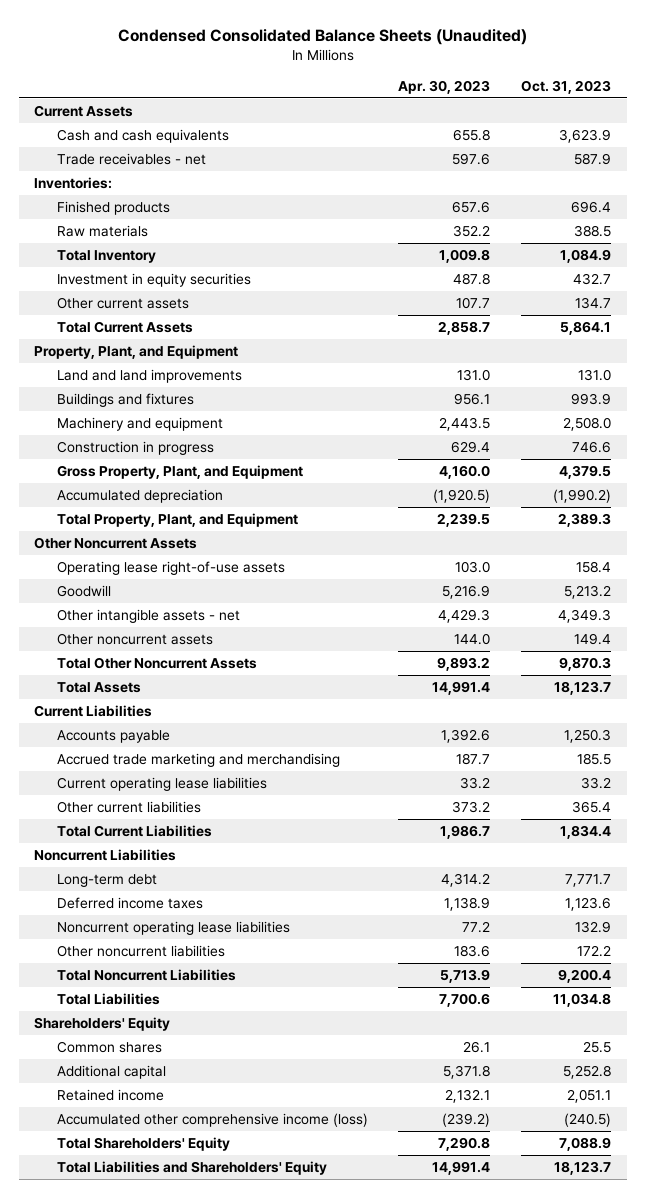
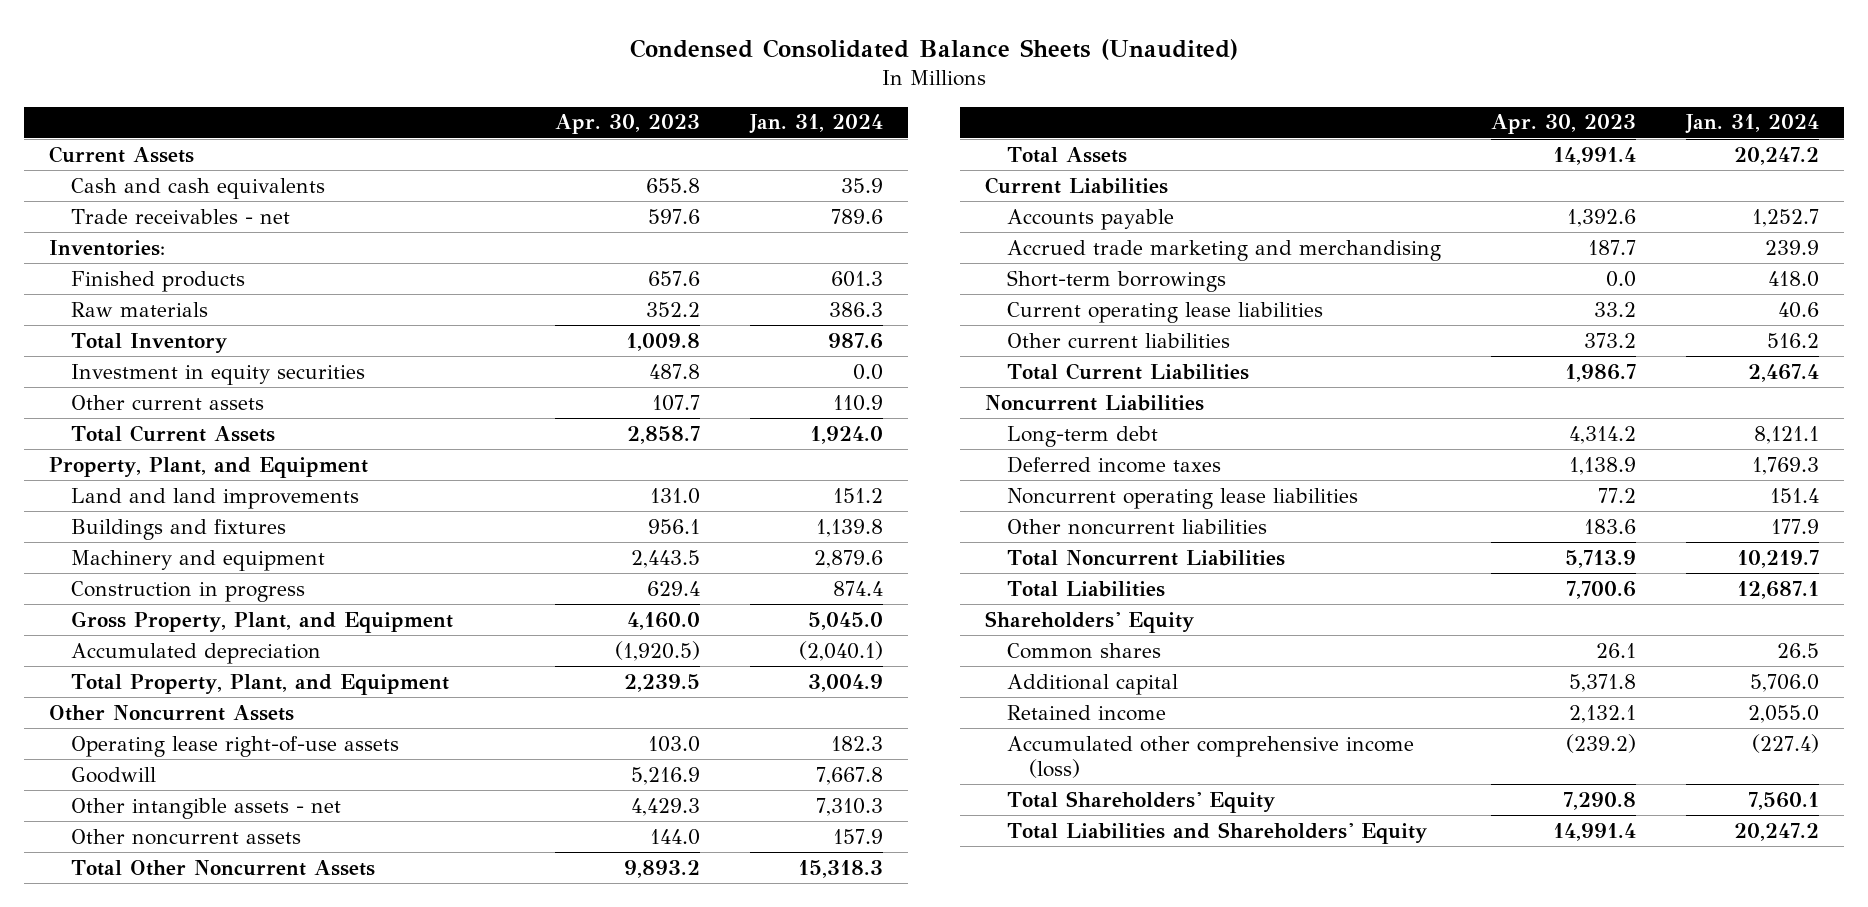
[521,79,612,94] Oct. 31, 2023 -> none
none -> [748,114,883,135] Jan. 31, 2024
none -> [1007,269,1227,292] Short-term borrowings

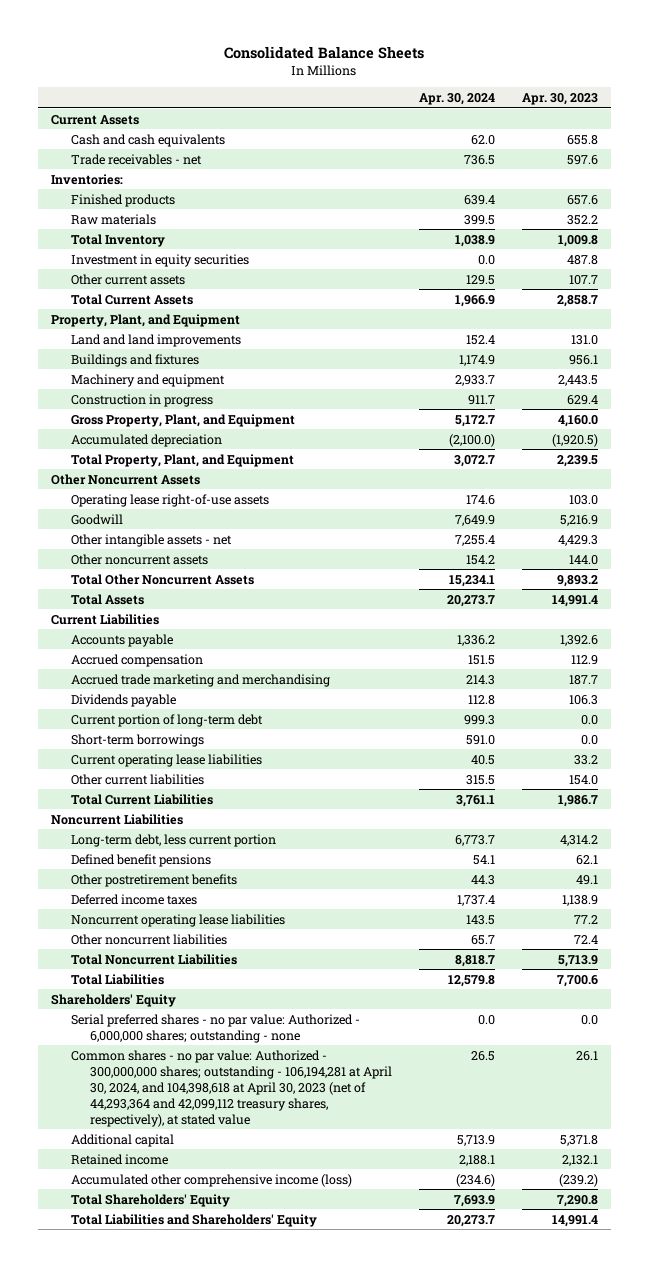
[630,38,1239,60] Condensed Consolidated Balance Sheets (Unaudited) -> [224,45,425,59] Consolidated Balance Sheets
[748,114,883,135] Jan. 31, 2024 -> none
none -> [418,93,495,106] Apr. 30, 2024
none -> [70,653,203,667] Accrued compensation
none -> [70,693,176,707] Dividends payable
none -> [70,713,263,727] Current portion of long-term debt
[1584,332,1637,348] 373.2 -> [568,774,598,785] 154.0
[1007,425,1159,447] Long-term debt -> [70,833,276,847] Long-term debt, less current portion
none -> [70,853,211,867] Defined benefit pensions
none -> [70,873,237,887] Other postretirement benefits
[1584,518,1637,534] 183.6 -> [573,934,598,944] 72.4
none -> [70,1013,360,1043] Serial preferred shares - no par value: Authorized - 6,000,000 shares; outstanding - none
[1007,642,1162,659] Common shares -> [70,1049,393,1127] Common shares - no par value: Authorized - 300,000,000 shares; outstanding - 106,194,281 at April 30, 2024, and 104,398,618 at April 30, 2023 (net of 44,293,364 and 42,099,112 treasury shares, respectively), at stated value

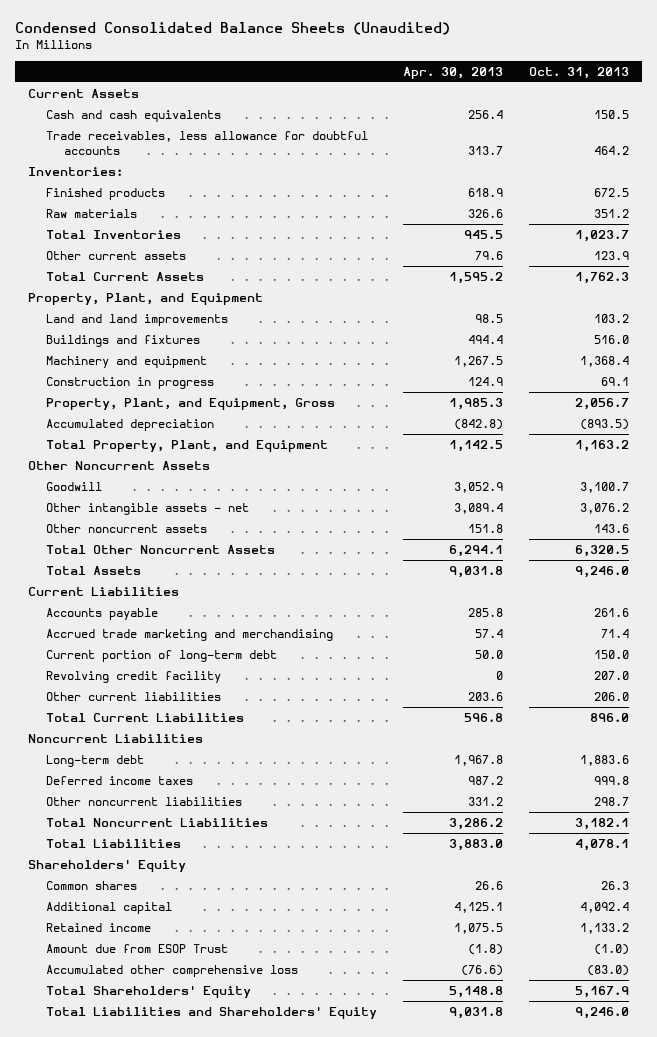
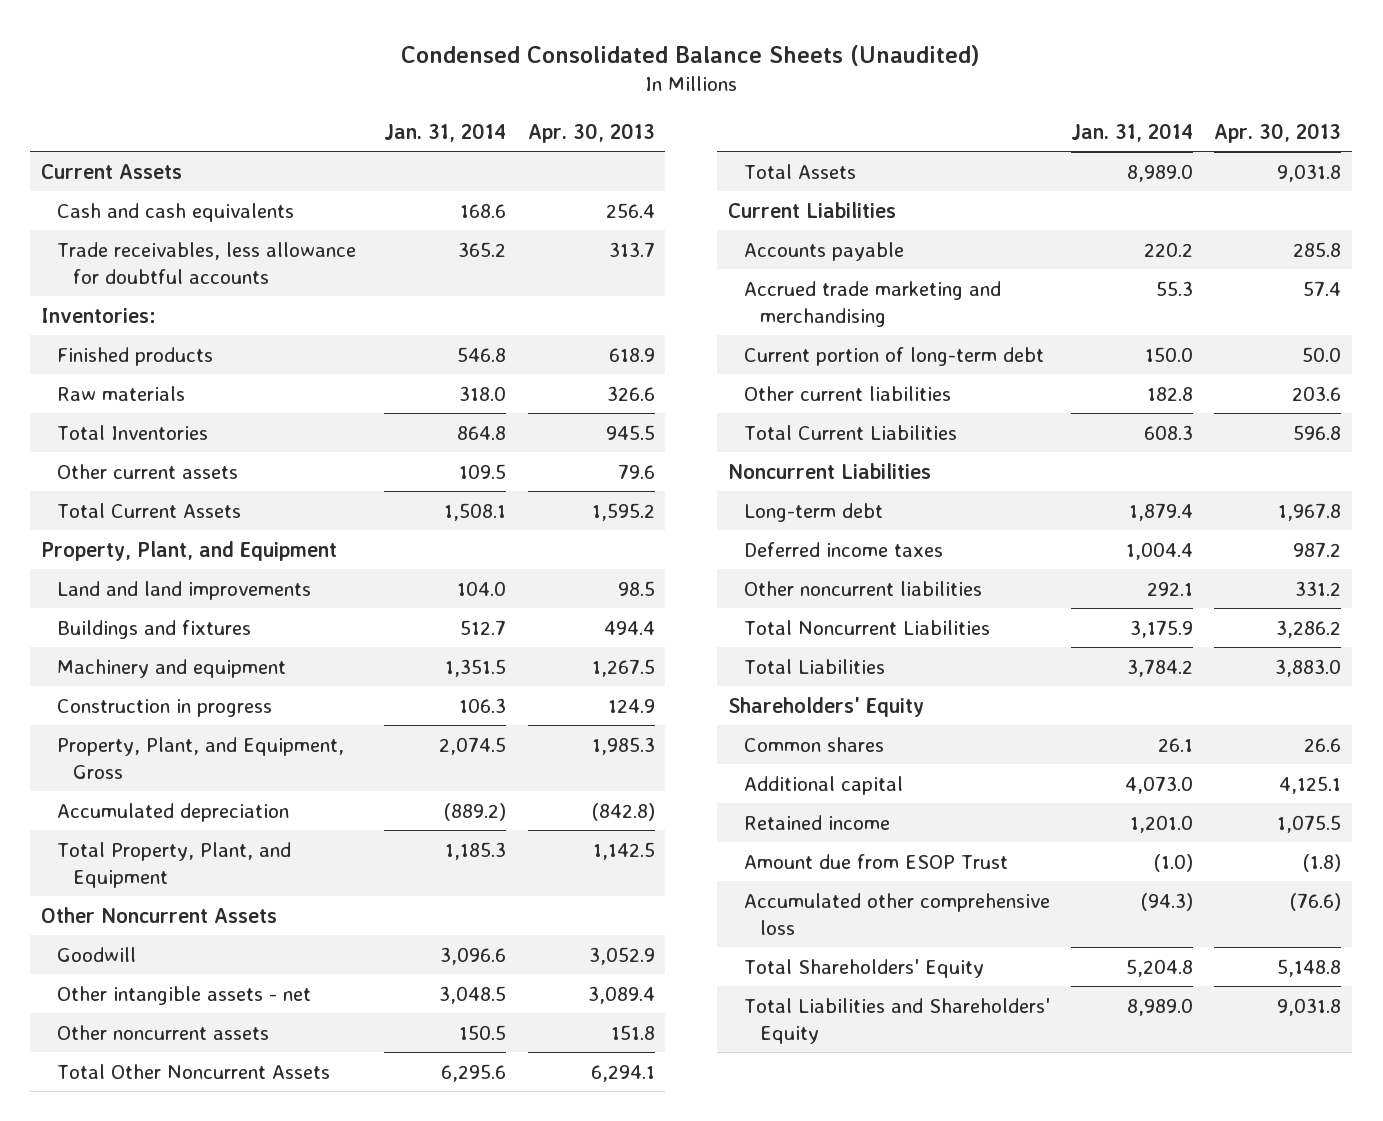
[528,66,629,79] Oct. 31, 2013 -> none
none -> [384,122,507,142] Jan. 31, 2014
[45,670,221,683] Revolving credit facility -> none

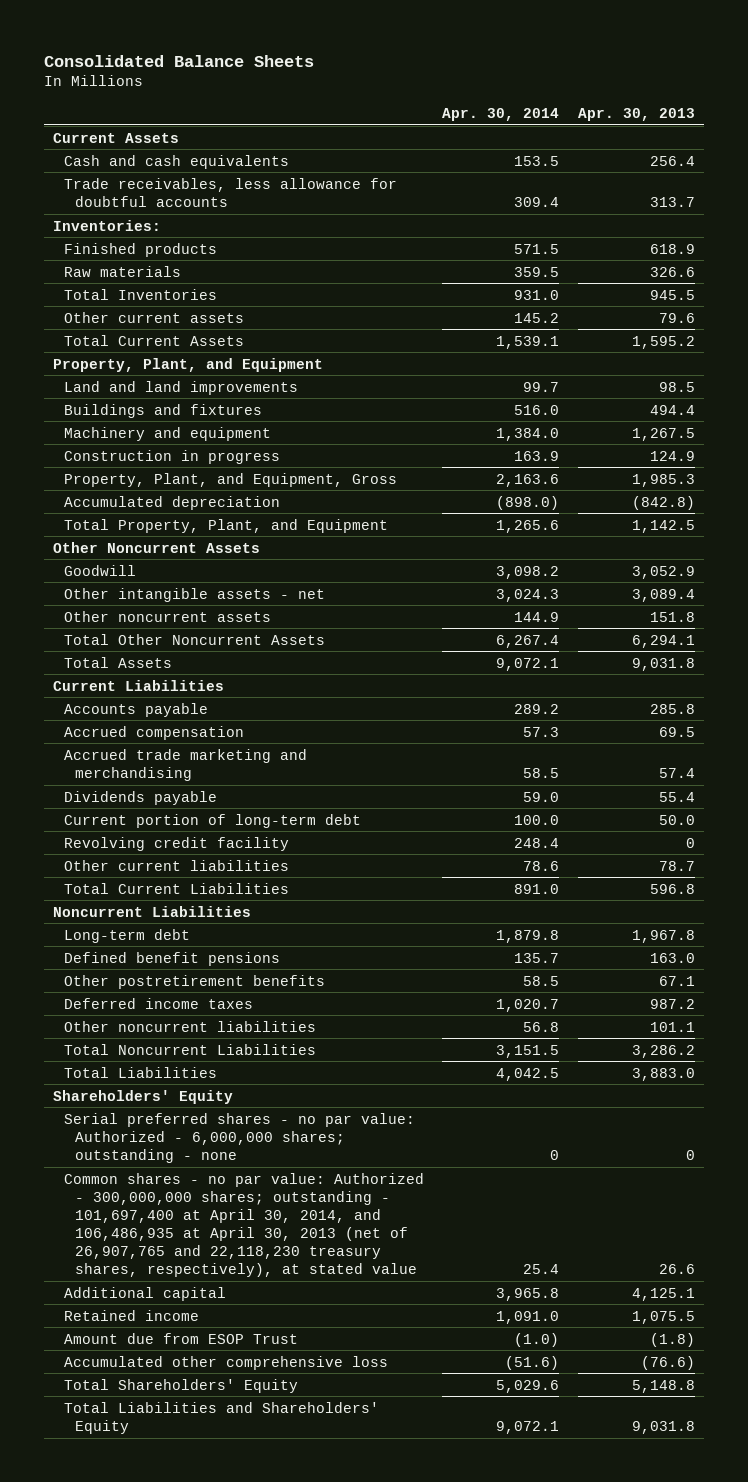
[401,44,981,66] Condensed Consolidated Balance Sheets (Unaudited) -> [43,54,314,67] Consolidated Balance Sheets
[384,122,507,142] Jan. 31, 2014 -> none
none -> [442,107,560,121] Apr. 30, 2014
none -> [64,725,245,740] Accrued compensation
none -> [64,790,218,805] Dividends payable
none -> [64,836,290,851] Revolving credit facility
[1292,385,1342,401] 203.6 -> [658,860,695,871] 78.7
none -> [64,951,281,966] Defined benefit pensions
none -> [64,974,326,989] Other postretirement benefits
[1295,580,1342,596] 331.2 -> [649,1021,695,1032] 101.1
none -> [64,1112,416,1163] Serial preferred shares - no par value: Authorized - 6,000,000 shares; outstanding - none
[743,736,884,752] Common shares -> [64,1172,425,1278] Common shares - no par value: Authorized - 300,000,000 shares; outstanding - 101,697,400 at April 30, 2014, and 106,486,935 at April 30, 2013 (net of 26,907,765 and 22,118,230 treasury shares, respectively), at stated value

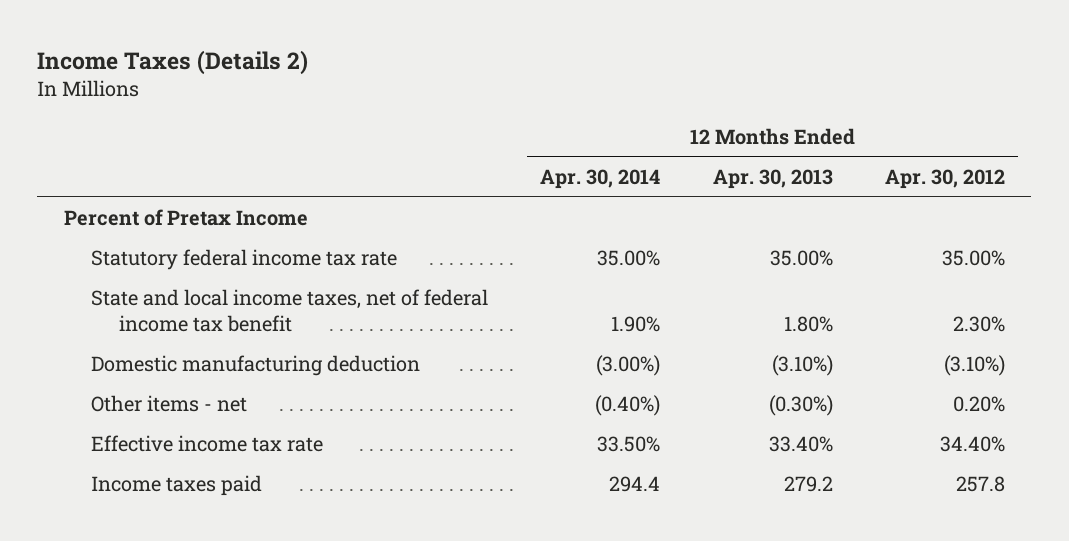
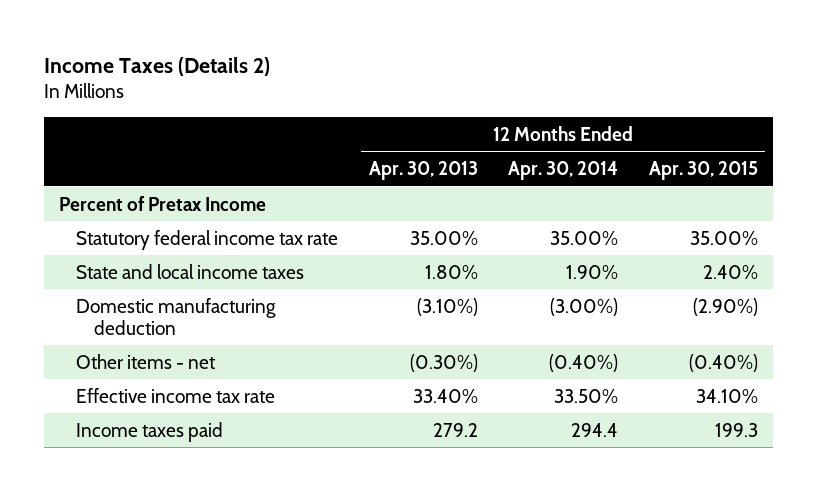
[885,169,1006,190] Apr. 30, 2012 -> none
none -> [648,161,758,181] Apr. 30, 2015
[91,289,489,333] State and local income taxes, net of federal income tax benefit -> [76,263,305,279] State and local income taxes

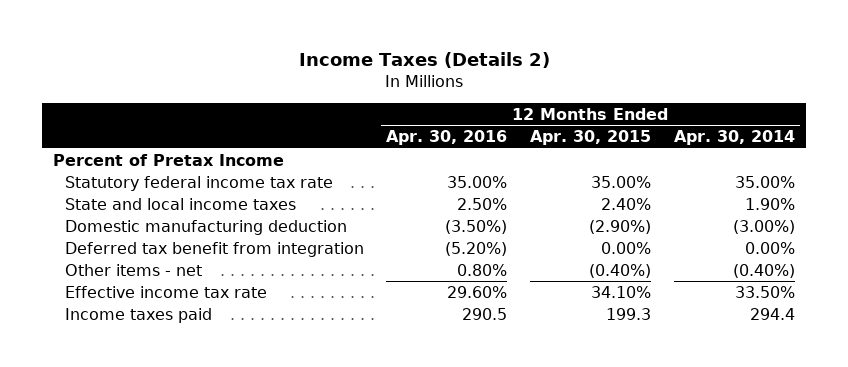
[368,161,478,181] Apr. 30, 2013 -> none
none -> [386,130,508,146] Apr. 30, 2016
none -> [64,241,364,257] Deferred tax benefit from integration

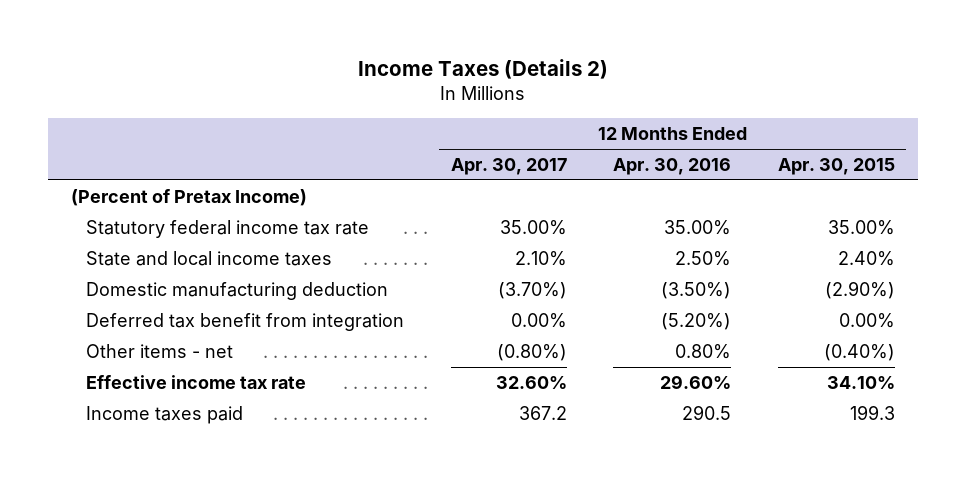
[673,130,795,146] Apr. 30, 2014 -> none
none -> [450,158,567,176] Apr. 30, 2017
[53,153,285,166] Percent of Pretax Income -> [71,188,308,206] (Percent of Pretax Income)

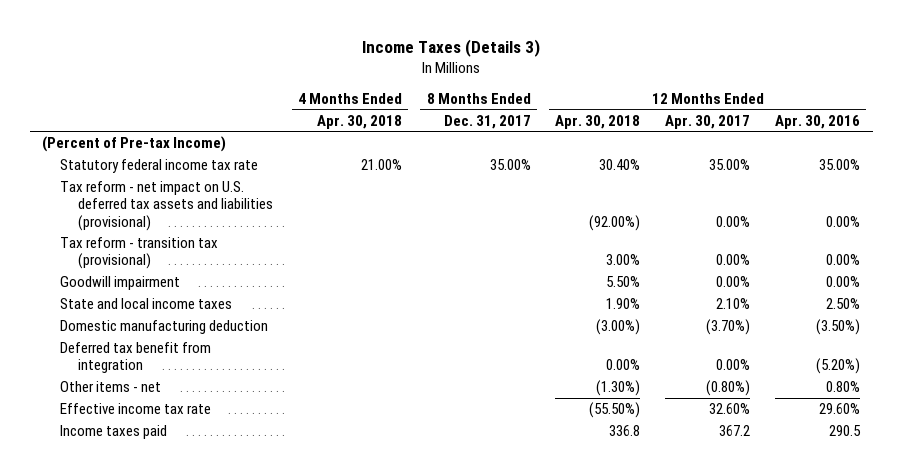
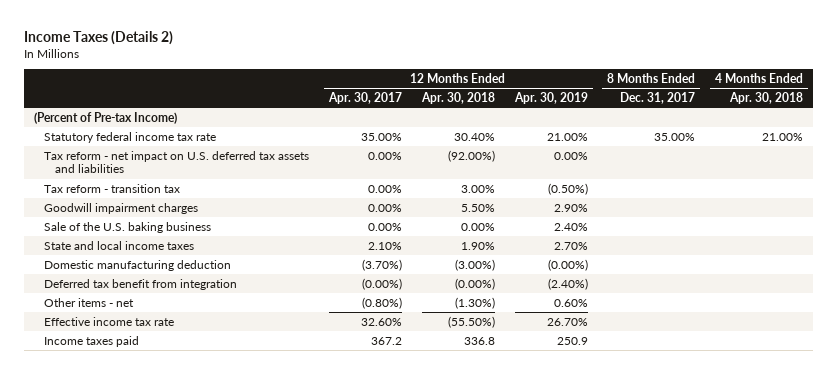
[362,39,541,58] Income Taxes (Details 3) -> [23,30,173,45] Income Taxes (Details 2)
[775,114,861,129] Apr. 30, 2016 -> none
none -> [513,91,588,104] Apr. 30, 2019
[60,181,273,231] Tax reform - net impact on U.S. deferred tax assets and liabilities (provisional) -> [44,150,310,174] Tax reform - net impact on U.S. deferred tax assets and liabilities
[60,237,219,270] Tax reform - transition tax (provisional) -> [44,183,181,193] Tax reform - transition tax
[60,276,181,291] Goodwill impairment -> [44,202,199,214] Goodwill impairment charges
none -> [44,221,212,233] Sale of the U.S. baking business
[606,359,641,371] 0.00% -> [454,277,495,290] (0.00%)
[716,359,751,371] 0.00% -> [362,277,403,290] (0.00%)

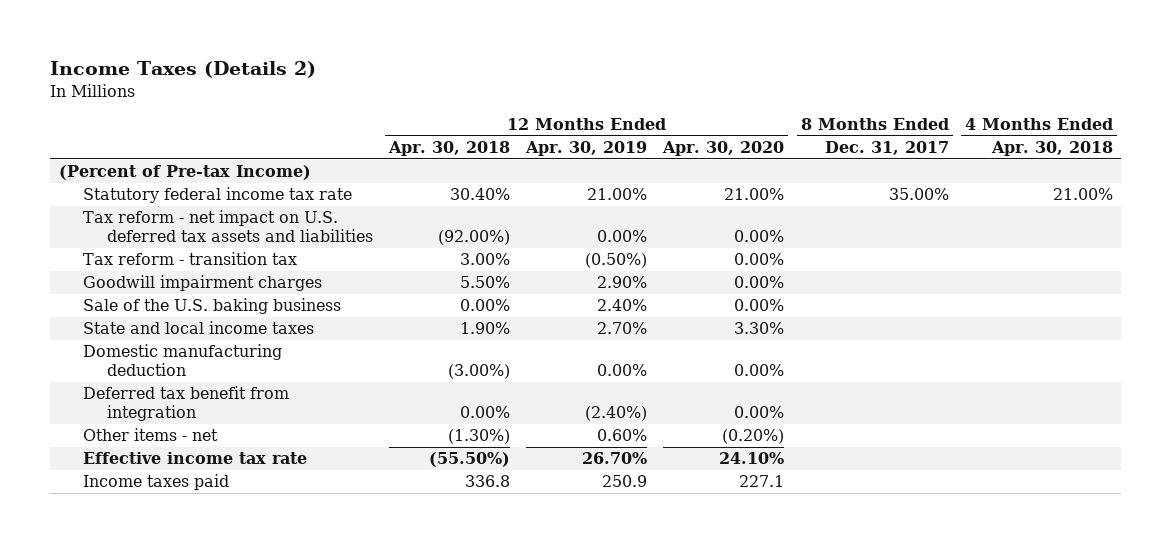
[328,91,403,104] Apr. 30, 2017 -> none
none -> [662,141,785,157] Apr. 30, 2020
[547,258,588,271] (0.00%) -> [597,363,648,376] 0.00%
[454,277,495,290] (0.00%) -> [459,405,510,418] 0.00%

